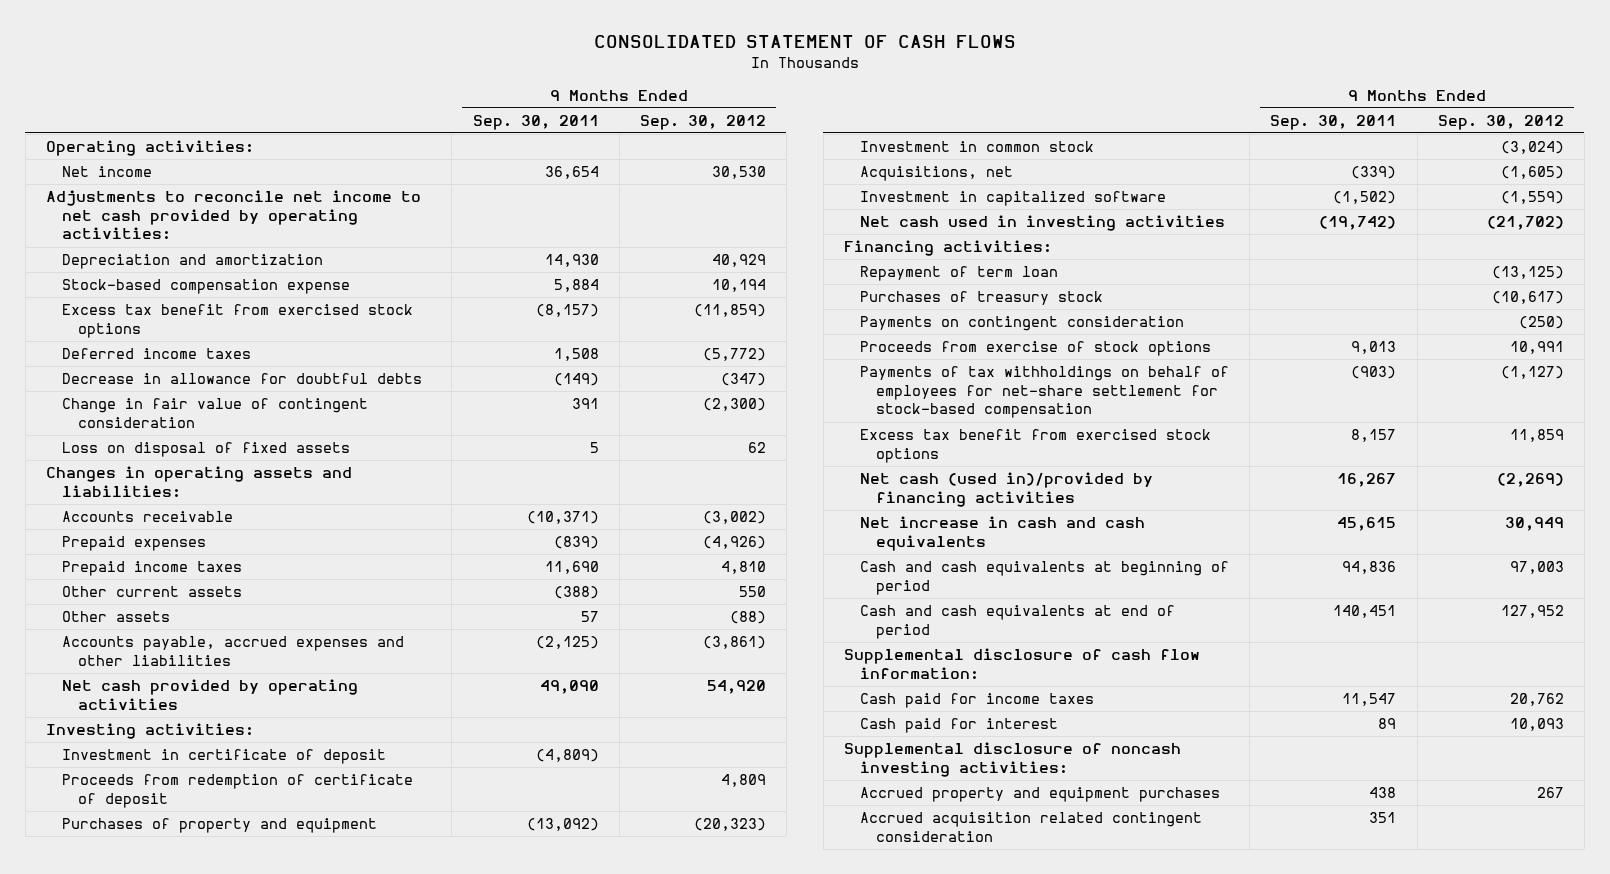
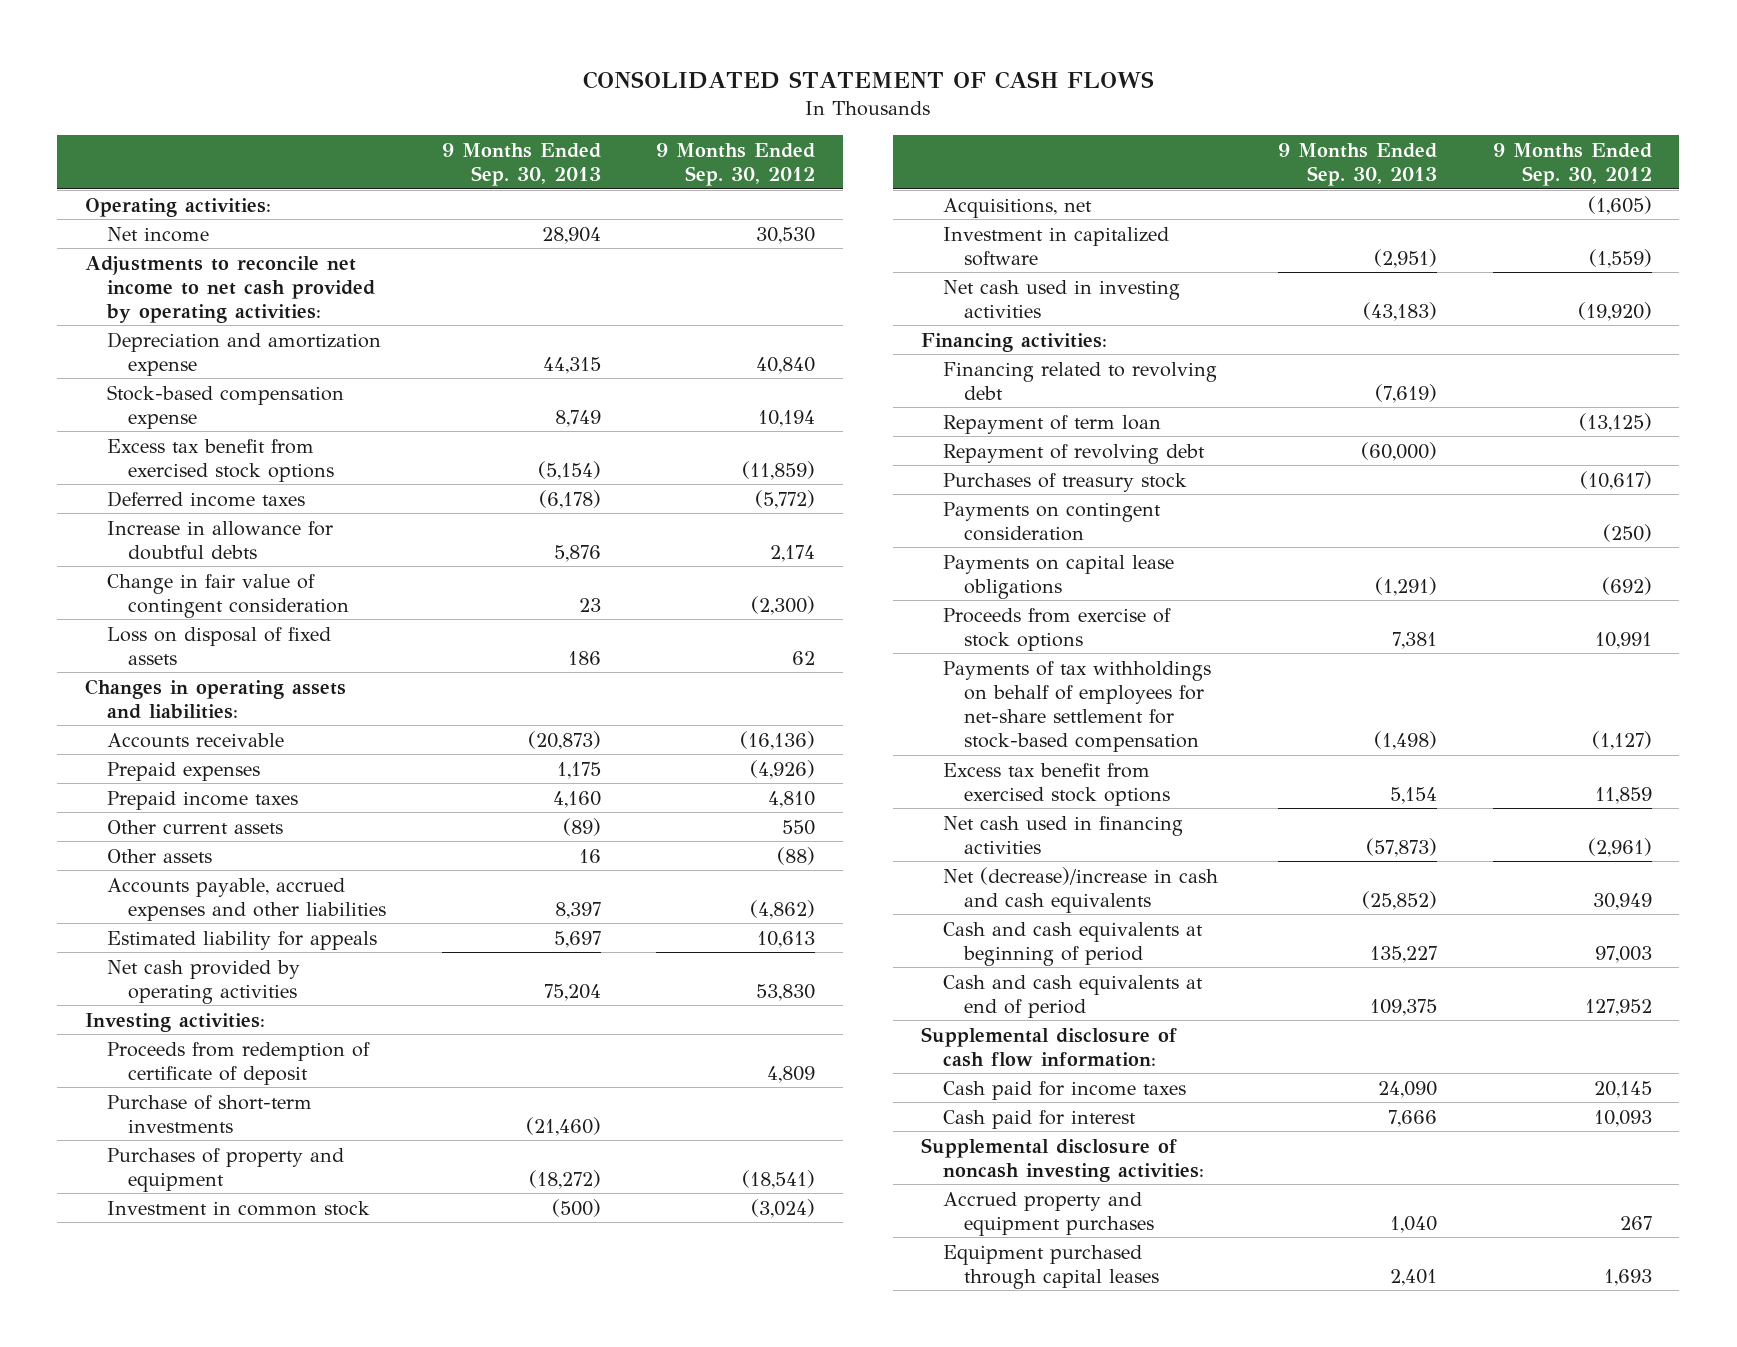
[472,114,599,130] Sep. 30, 2011 -> none
none -> [441,142,601,187] 9 Months Ended Sep. 30, 2013
[62,254,324,270] Depreciation and amortization -> [106,331,381,376] Depreciation and amortization expense
[711,254,766,268] 40,929 -> [756,356,816,374] 40,840
[62,373,423,385] Decrease in allowance for doubtful debts -> [106,520,333,560] Increase in allowance for doubtful debts
[720,373,766,387] (347) -> [770,544,816,562] 2,174
[702,511,766,525] (3,002) -> [740,730,816,750] (16,136)
[702,636,766,650] (3,861) -> [750,899,816,919] (4,862)
none -> [106,930,377,950] Estimated liability for appeals
[706,680,766,695] 54,920 -> [756,983,816,1001] 53,830
[62,749,387,765] Investment in certificate of deposit -> none
none -> [106,1094,312,1133] Purchase of short-term investments
[693,818,766,832] (20,323) -> [742,1169,816,1189] (18,541)
[1486,216,1564,231] (21,702) -> [1577,301,1652,321] (19,920)
none -> [942,361,1217,400] Financing related to revolving debt
none -> [942,443,1205,464] Repayment of revolving debt
none -> [942,554,1174,599] Payments on capital lease obligations
[860,472,1154,507] Net cash (used in)/provided by financing activities -> [942,815,1183,854] Net cash used in financing activities
[1496,473,1564,488] (2,269) -> [1587,837,1652,857] (2,961)
[860,516,1146,551] Net increase in cash and cash equivalents -> [942,866,1218,913] Net (decrease)/increase in cash and cash equivalents
[1509,693,1564,707] 20,762 -> [1593,1080,1652,1098] 20,145
[860,812,1203,842] Accrued acquisition related contingent consideration -> none
none -> [942,1244,1159,1289] Equipment purchased through capital leases

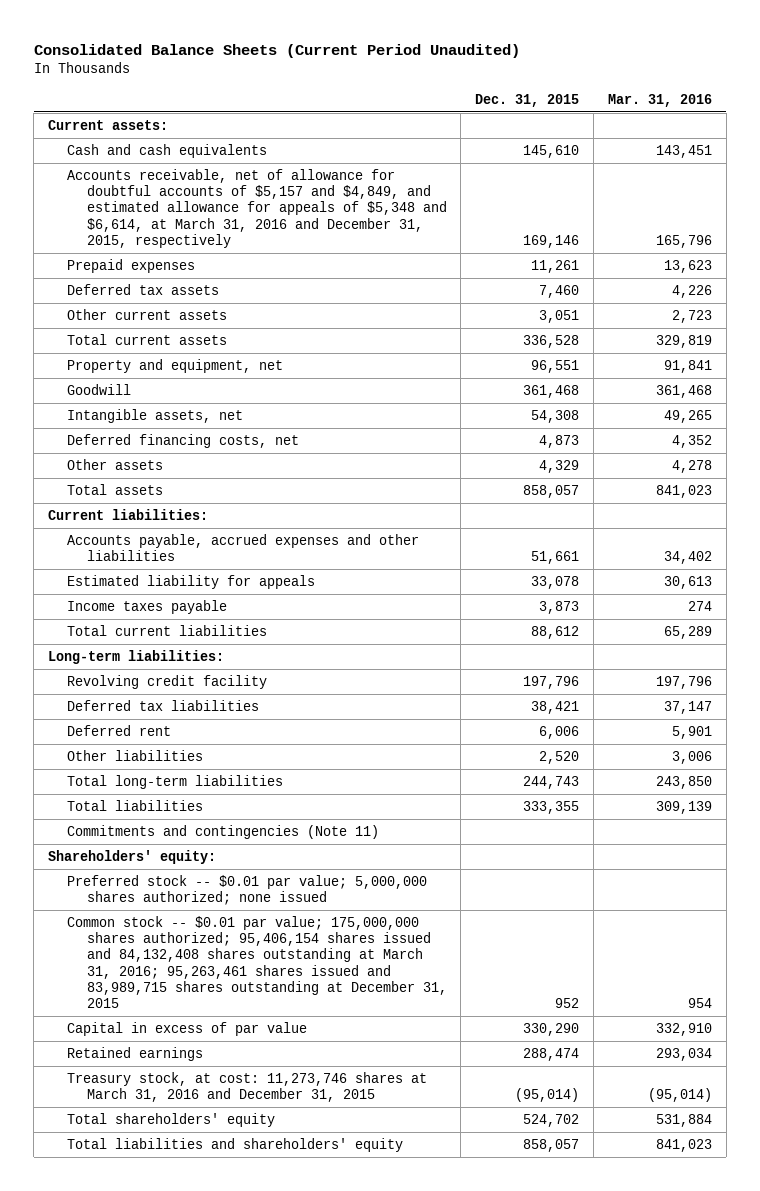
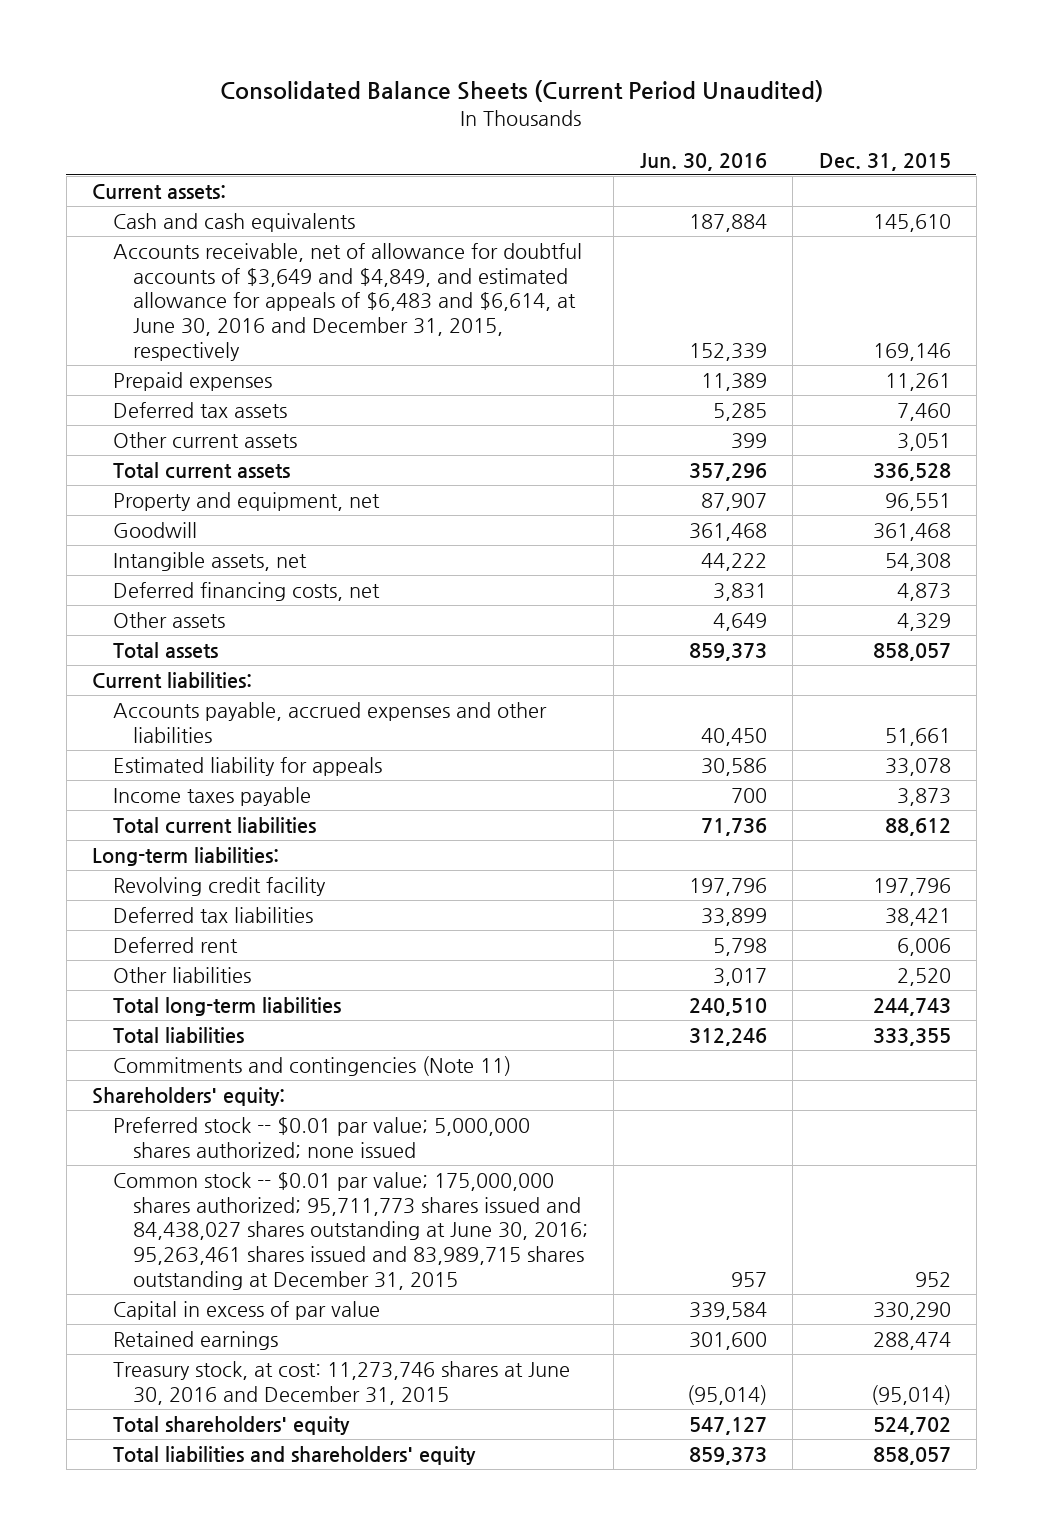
[607,93,712,107] Mar. 31, 2016 -> none
none -> [639,152,767,171] Jun. 30, 2016
[67,169,447,248] Accounts receivable, net of allowance for doubtful accounts of $5,157 and $4,849, and estimated allowance for appeals of $5,348 and $6,614, at March 31, 2016 and December 31, 2015, respectively -> [112,242,582,361] Accounts receivable, net of allowance for doubtful accounts of $3,649 and $4,849, and estimated allowance for appeals of $6,483 and $6,614, at June 30, 2016 and December 31, 2015, respectively
[67,916,447,1009] Common stock -- $0.01 par value; 175,000,000 shares authorized; 95,406,154 shares issued and 84,132,408 shares outstanding at March 31, 2016; 95,263,461 shares issued and 83,989,715 shares outstanding at December 31, 2015 -> [112,1171,588,1290] Common stock -- $0.01 par value; 175,000,000 shares authorized; 95,711,773 shares issued and 84,438,027 shares outstanding at June 30, 2016; 95,263,461 shares issued and 83,989,715 shares outstanding at December 31, 2015
[67,1072,428,1103] Treasury stock, at cost: 11,273,746 shares at March 31, 2016 and December 31, 2015 -> [112,1360,570,1405] Treasury stock, at cost: 11,273,746 shares at June 30, 2016 and December 31, 2015

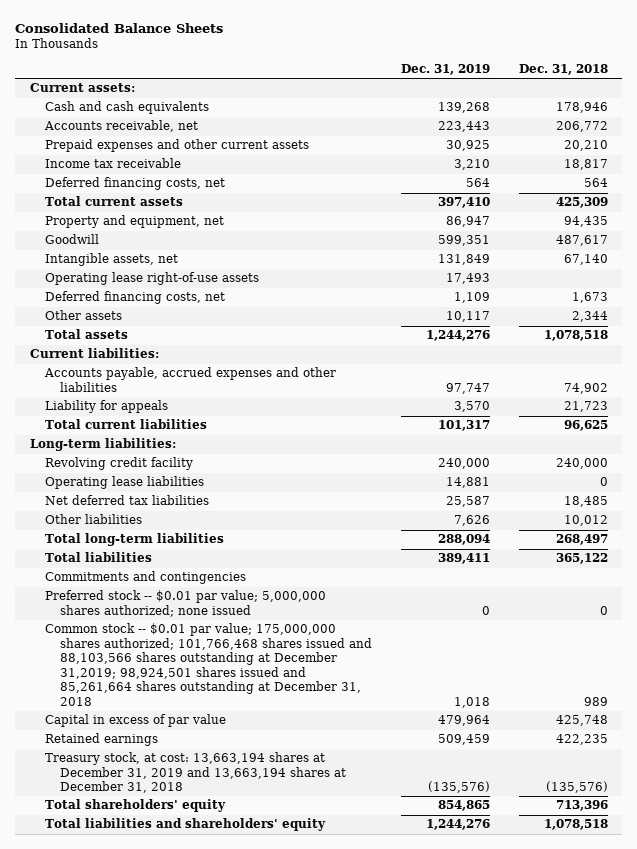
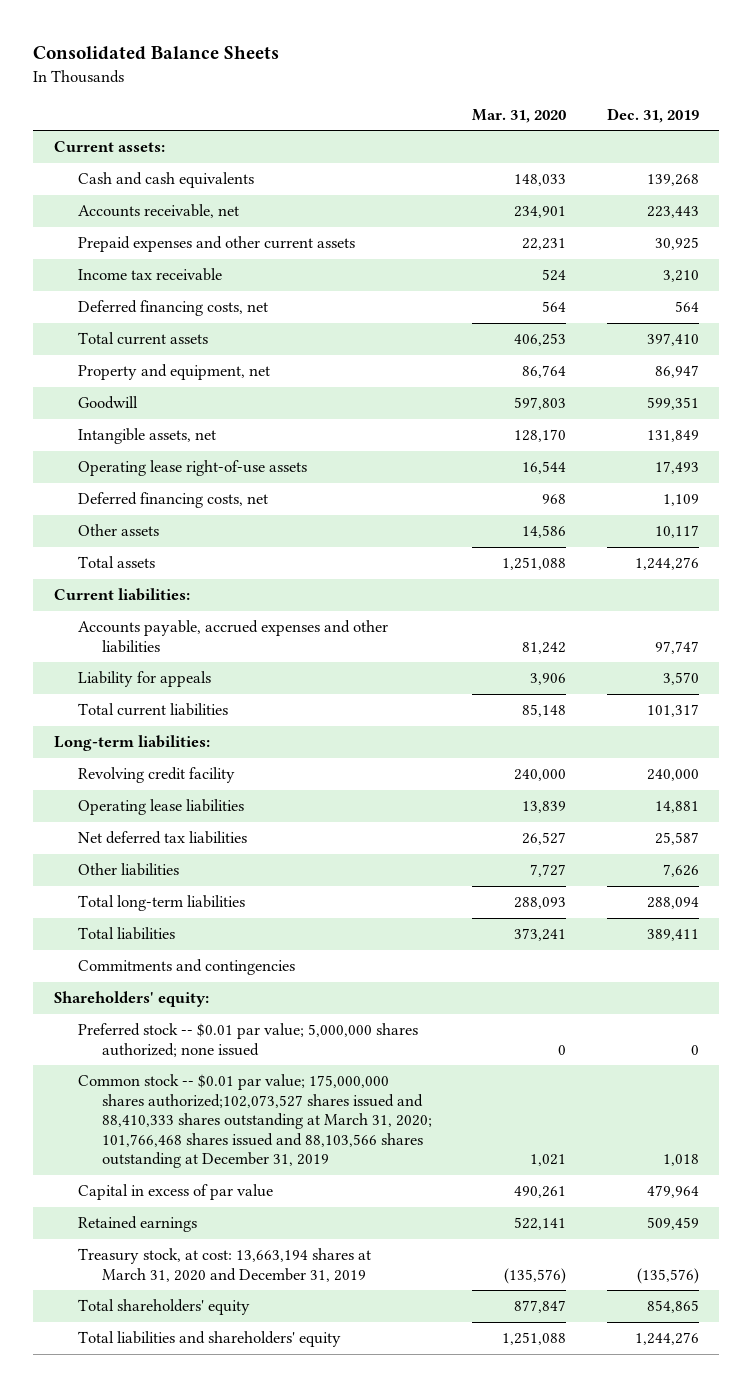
[518,63,608,75] Dec. 31, 2018 -> none
none -> [472,108,567,123] Mar. 31, 2020
none -> [53,991,209,1008] Shareholders' equity:
[44,623,372,706] Common stock -- $0.01 par value; 175,000,000 shares authorized; 101,766,468 shares issued and 88,103,566 shares outstanding at December 31,2019; 98,924,501 shares issued and 85,261,664 shares outstanding at December 31, 2018 -> [77,1074,432,1169] Common stock -- $0.01 par value; 175,000,000 shares authorized;102,073,527 shares issued and 88,410,333 shares outstanding at March 31, 2020; 101,766,468 shares issued and 88,103,566 shares outstanding at December 31, 2019
[44,752,346,794] Treasury stock, at cost: 13,663,194 shares at December 31, 2019 and 13,663,194 shares at December 31, 2018 -> [77,1248,371,1282] Treasury stock, at cost: 13,663,194 shares at March 31, 2020 and December 31, 2019

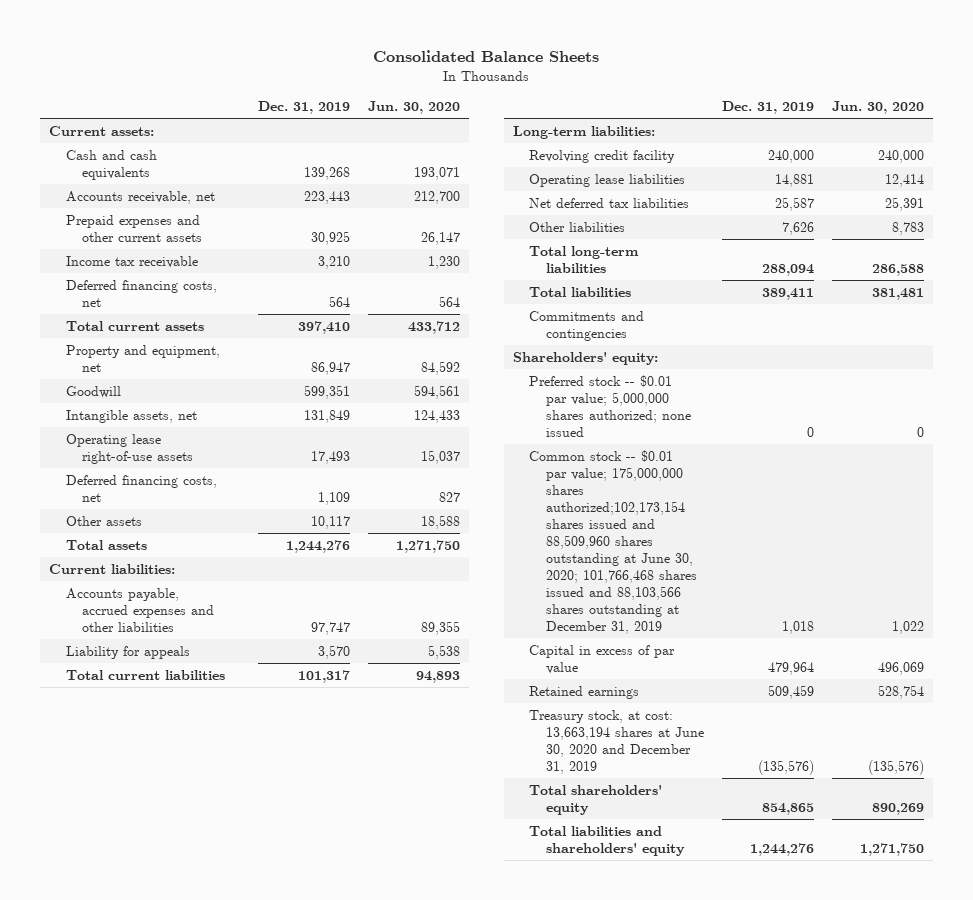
[472,108,567,123] Mar. 31, 2020 -> none
none -> [368,101,461,115] Jun. 30, 2020
[77,1074,432,1169] Common stock -- $0.01 par value; 175,000,000 shares authorized;102,073,527 shares issued and 88,410,333 shares outstanding at March 31, 2020; 101,766,468 shares issued and 88,103,566 shares outstanding at December 31, 2019 -> [529,449,698,635] Common stock -- $0.01 par value; 175,000,000 shares authorized;102,173,154 shares issued and 88,509,960 shares outstanding at June 30, 2020; 101,766,468 shares issued and 88,103,566 shares outstanding at December 31, 2019
[77,1248,371,1282] Treasury stock, at cost: 13,663,194 shares at March 31, 2020 and December 31, 2019 -> [529,709,705,774] Treasury stock, at cost: 13,663,194 shares at June 30, 2020 and December 31, 2019

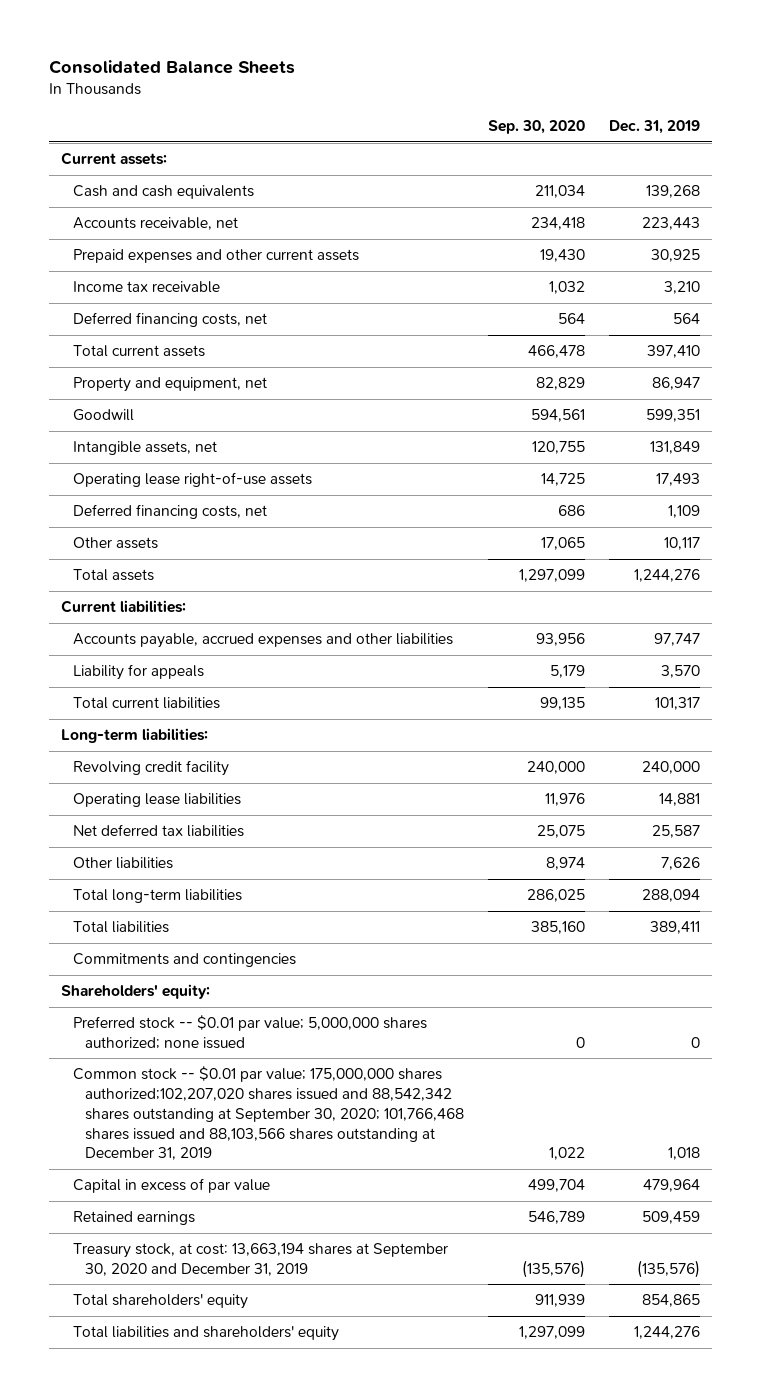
[368,101,461,115] Jun. 30, 2020 -> none
none -> [487,120,585,135] Sep. 30, 2020
[529,449,698,635] Common stock -- $0.01 par value; 175,000,000 shares authorized;102,173,154 shares issued and 88,509,960 shares outstanding at June 30, 2020; 101,766,468 shares issued and 88,103,566 shares outstanding at December 31, 2019 -> [72,1066,464,1161] Common stock -- $0.01 par value; 175,000,000 shares authorized;102,207,020 shares issued and 88,542,342 shares outstanding at September 30, 2020; 101,766,468 shares issued and 88,103,566 shares outstanding at December 31, 2019
[529,709,705,774] Treasury stock, at cost: 13,663,194 shares at June 30, 2020 and December 31, 2019 -> [72,1243,448,1276] Treasury stock, at cost: 13,663,194 shares at September 30, 2020 and December 31, 2019

